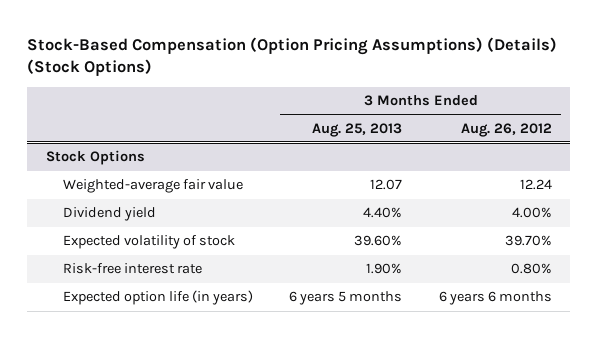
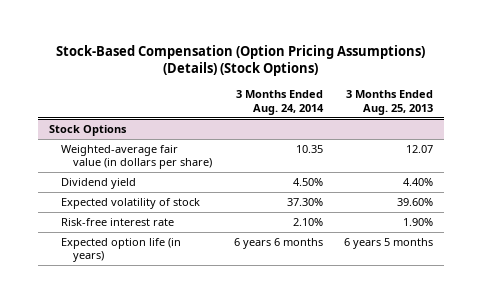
[460,122,552,137] Aug. 26, 2012 -> none
none -> [235,90,324,115] 3 Months Ended Aug. 24, 2014
[63,179,244,194] Weighted-average fair value -> [61,144,213,170] Weighted-average fair value (in dollars per share)

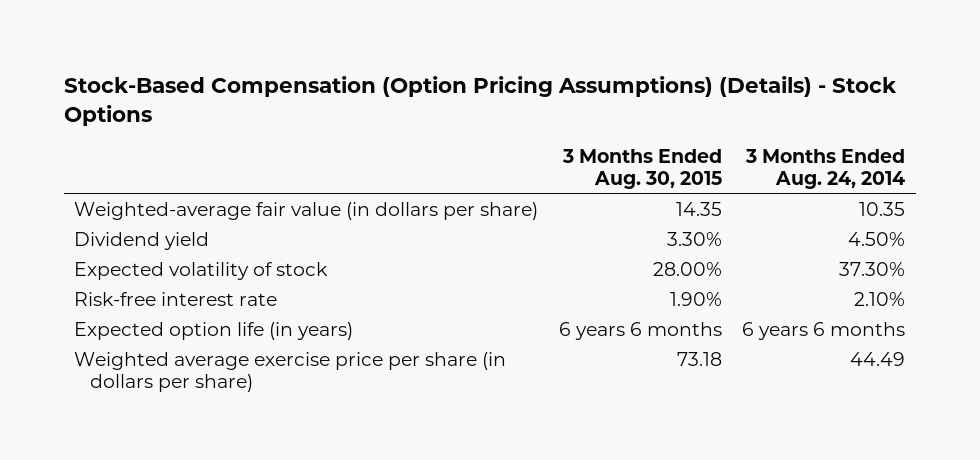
[56,44,426,77] Stock-Based Compensation (Option Pricing Assumptions) (Details) (Stock Options) -> [63,76,897,127] Stock-Based Compensation (Option Pricing Assumptions) (Details) - Stock Options
[346,90,434,115] 3 Months Ended Aug. 25, 2013 -> none
none -> [561,148,722,189] 3 Months Ended Aug. 30, 2015
[49,124,128,136] Stock Options -> none
none -> [74,351,507,392] Weighted average exercise price per share (in dollars per share)

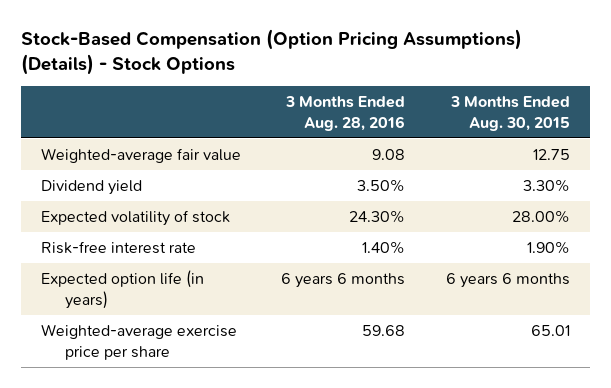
[745,148,906,189] 3 Months Ended Aug. 24, 2014 -> none
none -> [285,96,406,131] 3 Months Ended Aug. 28, 2016
[74,201,539,220] Weighted-average fair value (in dollars per share) -> [40,147,241,163] Weighted-average fair value
[675,201,722,216] 14.35 -> [532,148,570,160] 12.75
[74,351,507,392] Weighted average exercise price per share (in dollars per share) -> [40,323,237,360] Weighted-average exercise price per share
[676,351,722,366] 73.18 -> [530,324,570,336] 65.01

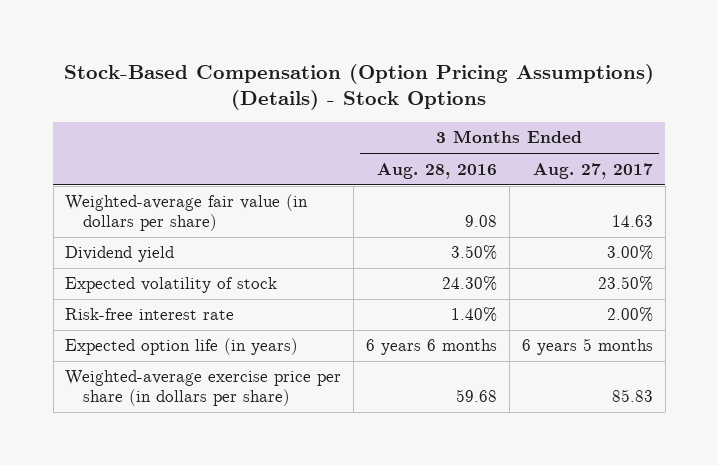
[449,96,570,131] 3 Months Ended Aug. 30, 2015 -> none
none -> [532,162,653,179] Aug. 27, 2017
[40,147,241,163] Weighted-average fair value -> [65,194,309,231] Weighted-average fair value (in dollars per share)
[40,323,237,360] Weighted-average exercise price per share -> [65,370,342,406] Weighted-average exercise price per share (in dollars per share)

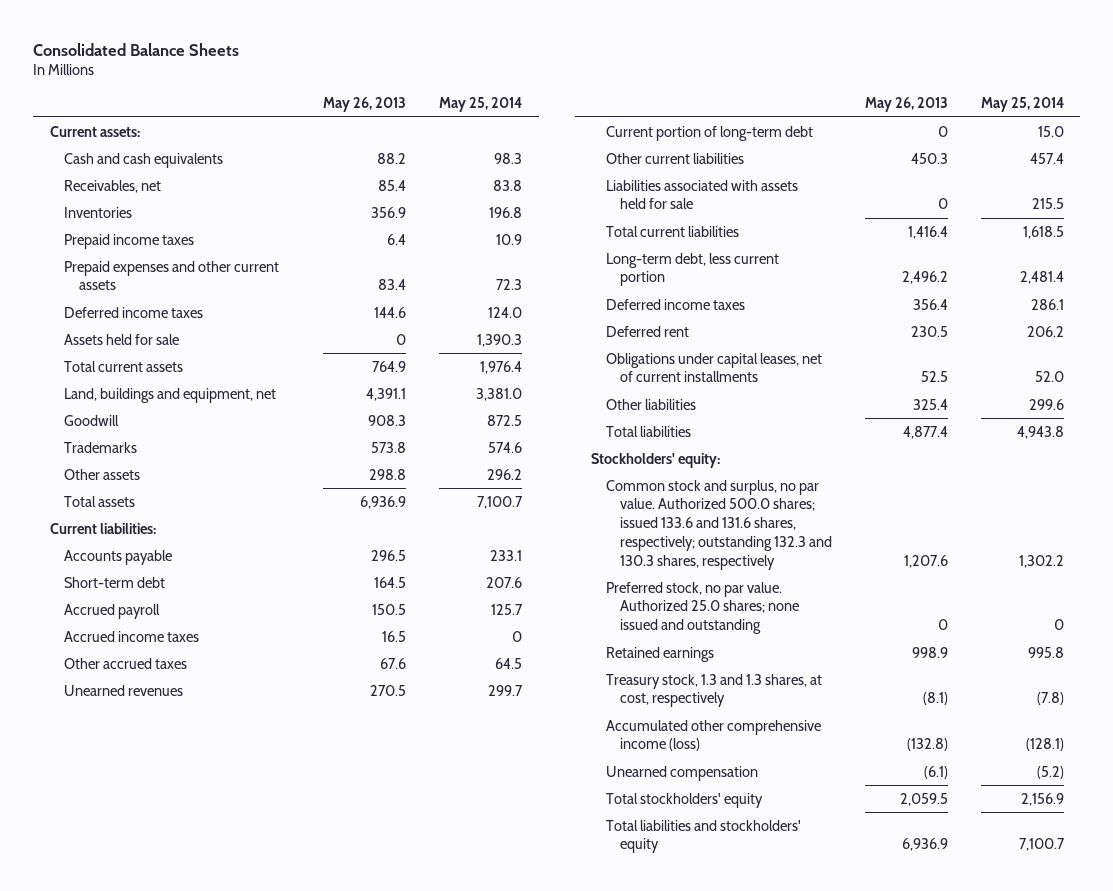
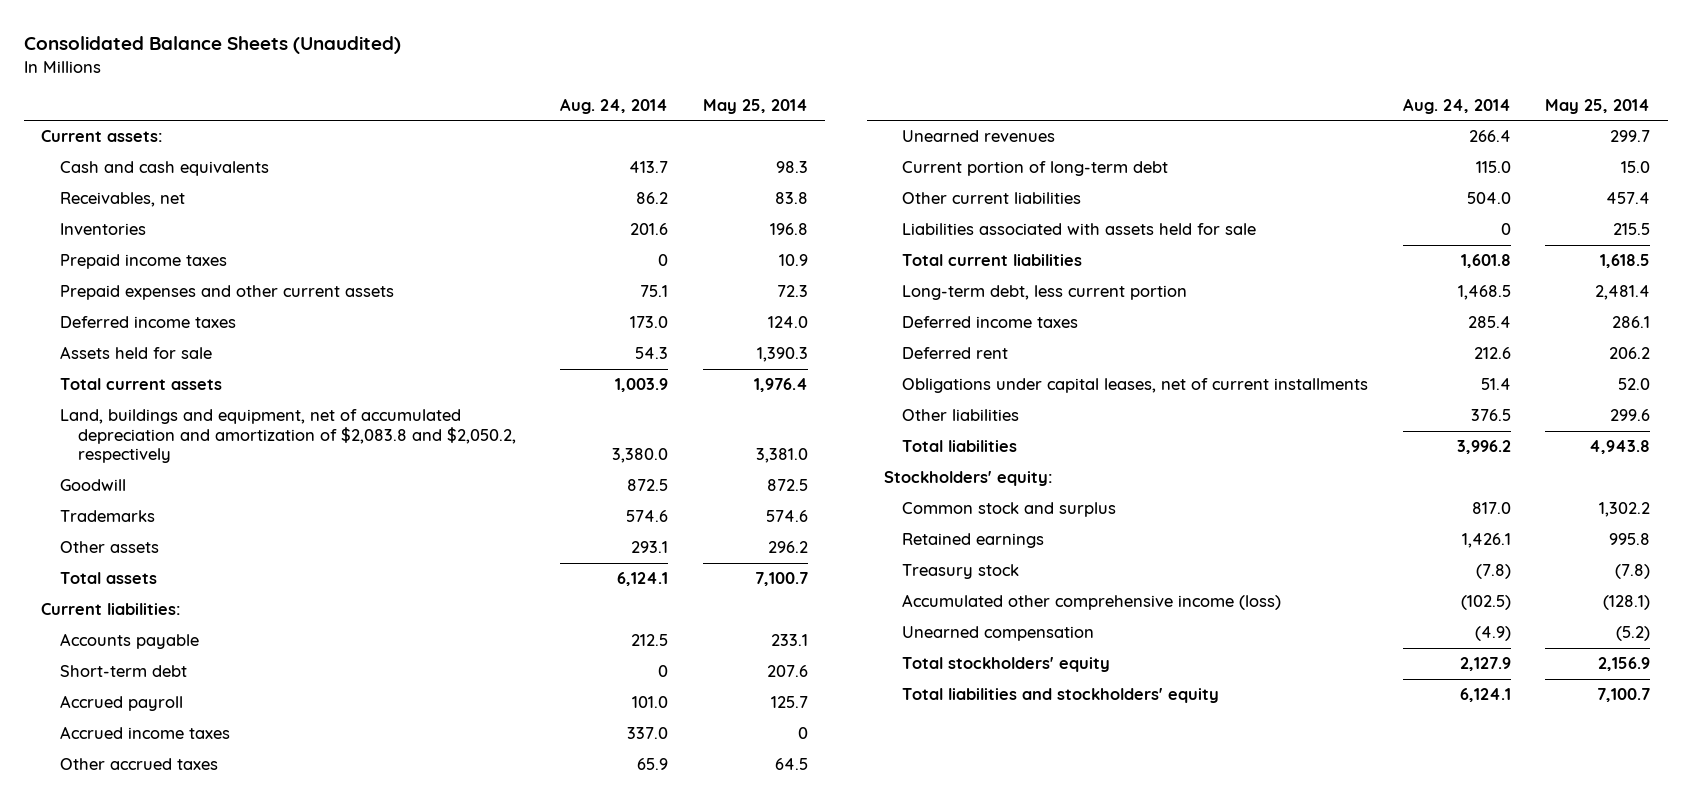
[33,42,240,56] Consolidated Balance Sheets -> [24,36,402,55] Consolidated Balance Sheets (Unaudited)
[323,97,407,113] May 26, 2013 -> none
none -> [560,97,669,114] Aug. 24, 2014
[64,387,277,403] Land, buildings and equipment, net -> [59,409,516,463] Land, buildings and equipment, net of accumulated depreciation and amortization of $2,083.8 and $2,050.2, respectively
[605,581,800,635] Preferred stock, no par value. Authorized 25.0 shares; none issued and outstanding -> none
[605,479,833,570] Common stock and surplus, no par value. Authorized 500.0 shares; issued 133.6 and 131.6 shares, respectively; outstanding 132.3 and 130.3 shares, respectively -> [902,502,1117,518] Common stock and surplus
[605,673,822,708] Treasury stock, 1.3 and 1.3 shares, at cost, respectively -> [902,564,1020,580] Treasury stock

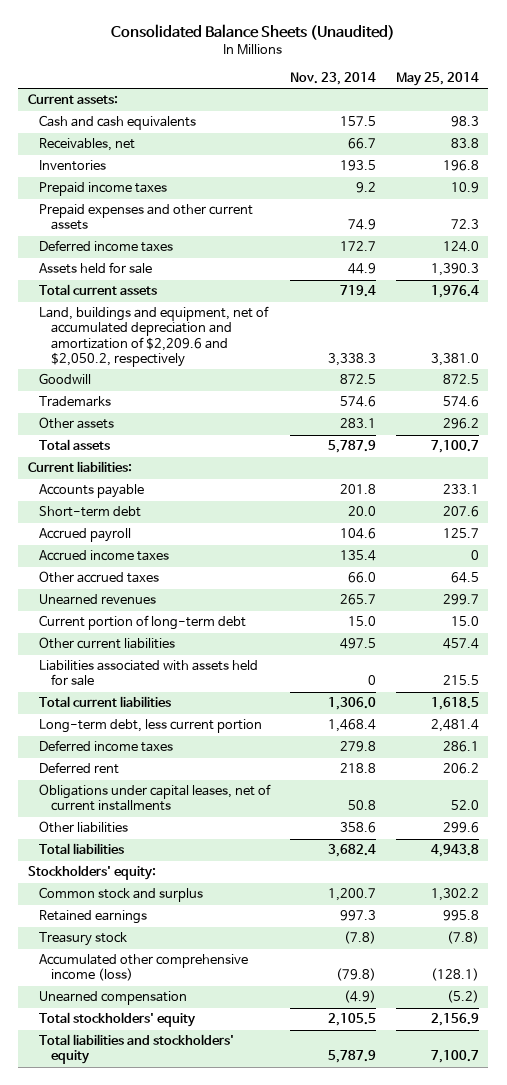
[560,97,669,114] Aug. 24, 2014 -> none
none -> [289,71,376,85] Nov. 23, 2014
[59,409,516,463] Land, buildings and equipment, net of accumulated depreciation and amortization of $2,083.8 and $2,050.2, respectively -> [39,306,270,367] Land, buildings and equipment, net of accumulated depreciation and amortization of $2,209.6 and $2,050.2, respectively

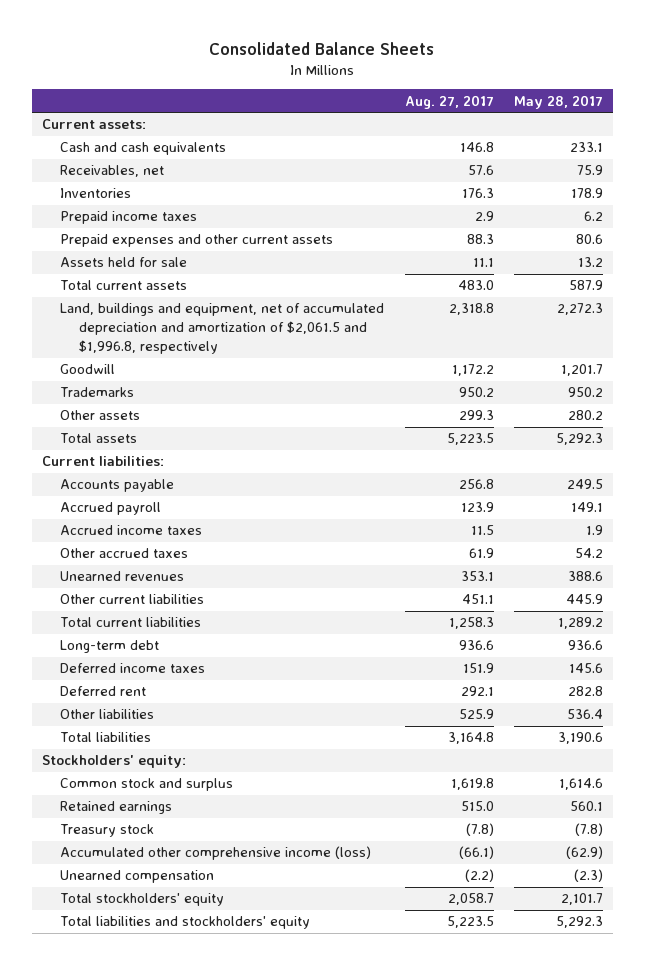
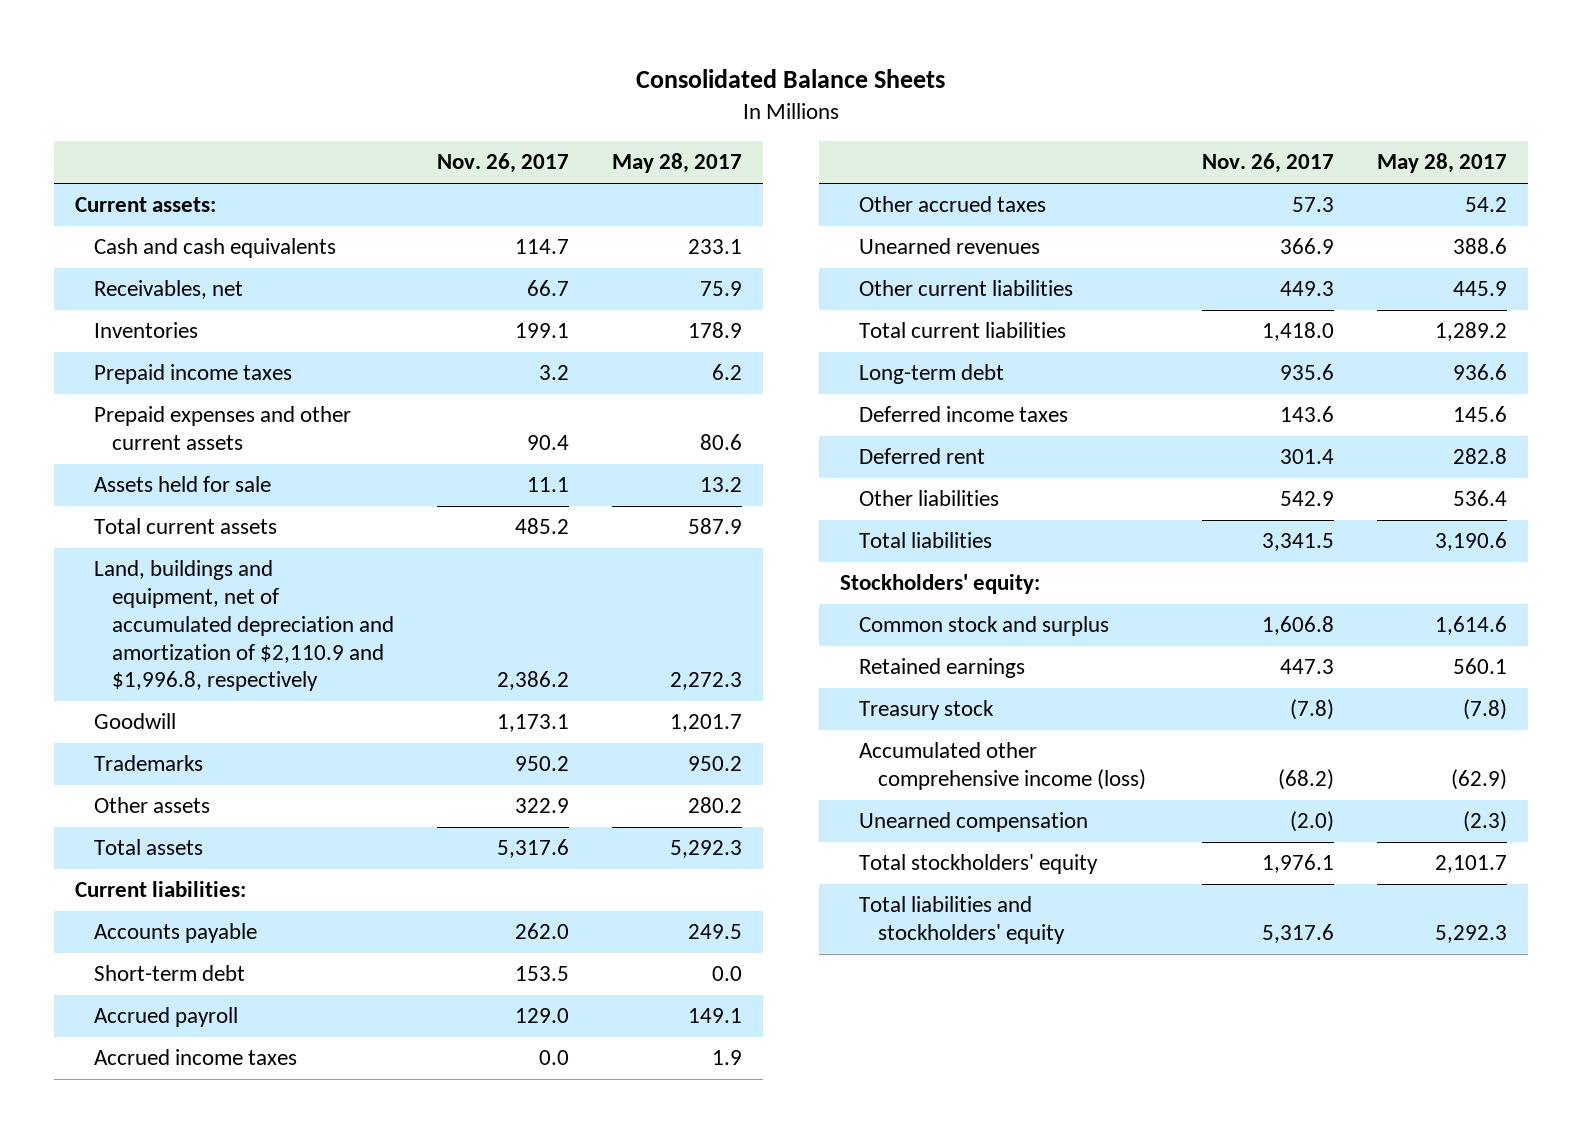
[404,94,494,109] Aug. 27, 2017 -> none
none -> [436,153,569,174] Nov. 26, 2017
[60,303,385,355] Land, buildings and equipment, net of accumulated depreciation and amortization of $2,061.5 and $1,996.8, respectively -> [93,560,395,692] Land, buildings and equipment, net of accumulated depreciation and amortization of $2,110.9 and $1,996.8, respectively
none -> [93,965,245,982] Short-term debt

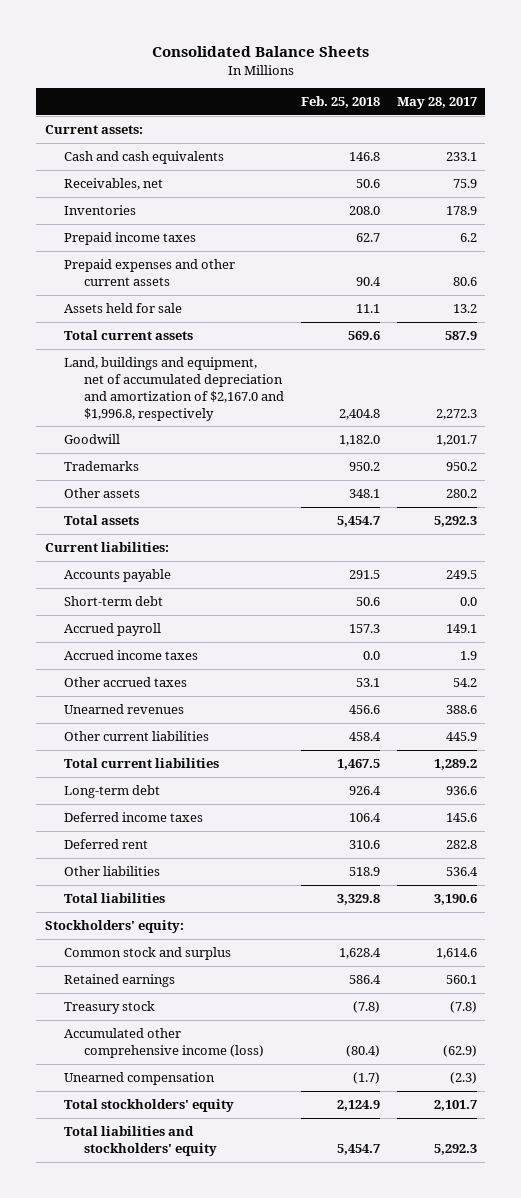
[436,153,569,174] Nov. 26, 2017 -> none
none -> [300,96,380,109] Feb. 25, 2018
[93,560,395,692] Land, buildings and equipment, net of accumulated depreciation and amortization of $2,110.9 and $1,996.8, respectively -> [64,357,284,421] Land, buildings and equipment, net of accumulated depreciation and amortization of $2,167.0 and $1,996.8, respectively

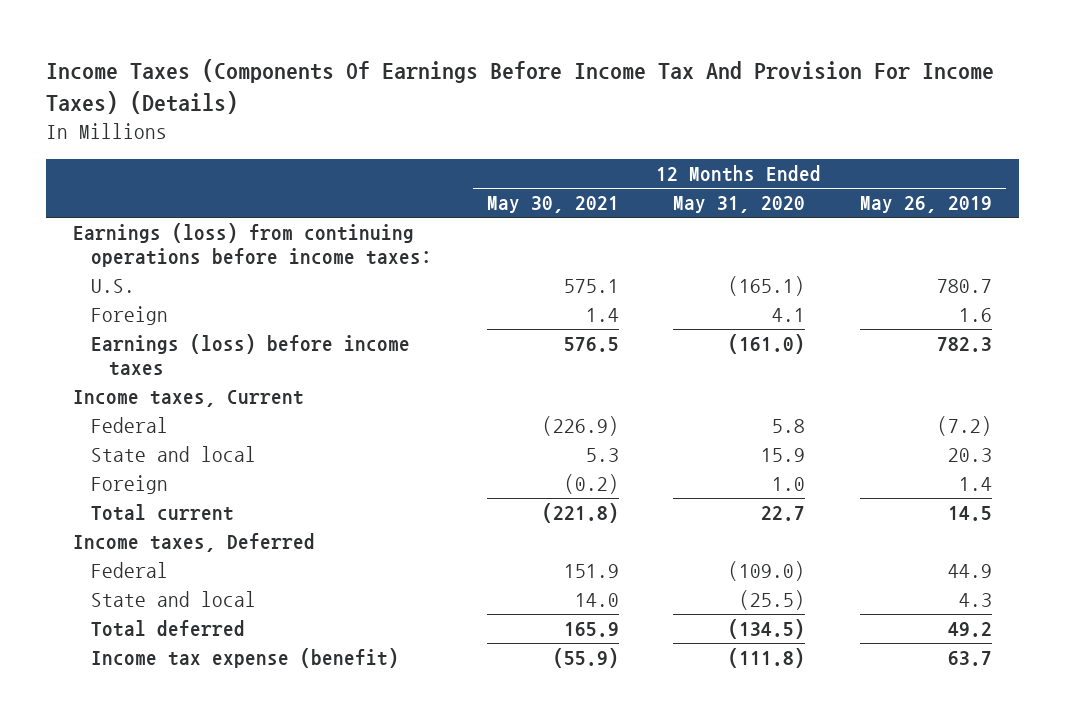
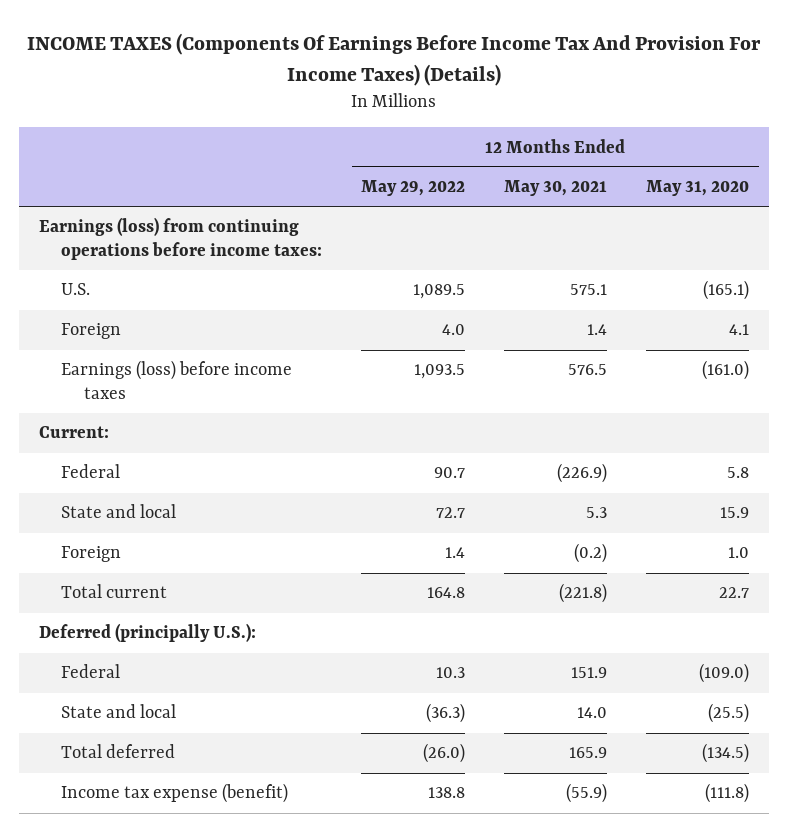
[45,59,994,115] Income Taxes (Components Of Earnings Before Income Tax And Provision For Income Taxes) (Details) -> [26,32,761,86] INCOME TAXES (Components Of Earnings Before Income Tax And Provision For Income Taxes) (Details)
[859,196,992,214] May 26, 2019 -> none
none -> [361,180,466,197] May 29, 2022
[73,390,305,408] Income taxes, Current -> [38,426,109,439] Current:
[73,533,316,553] Income taxes, Deferred -> [38,623,256,643] Deferred (principally U.S.):

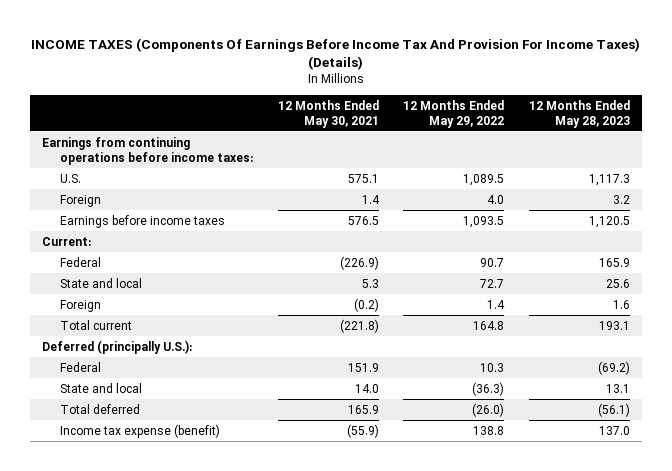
[646,180,750,197] May 31, 2020 -> none
none -> [528,99,630,128] 12 Months Ended May 28, 2023
[38,217,323,261] Earnings (loss) from continuing operations before income taxes: -> [42,136,254,165] Earnings from continuing operations before income taxes:
[61,360,293,400] Earnings (loss) before income taxes -> [60,214,226,228] Earnings before income taxes

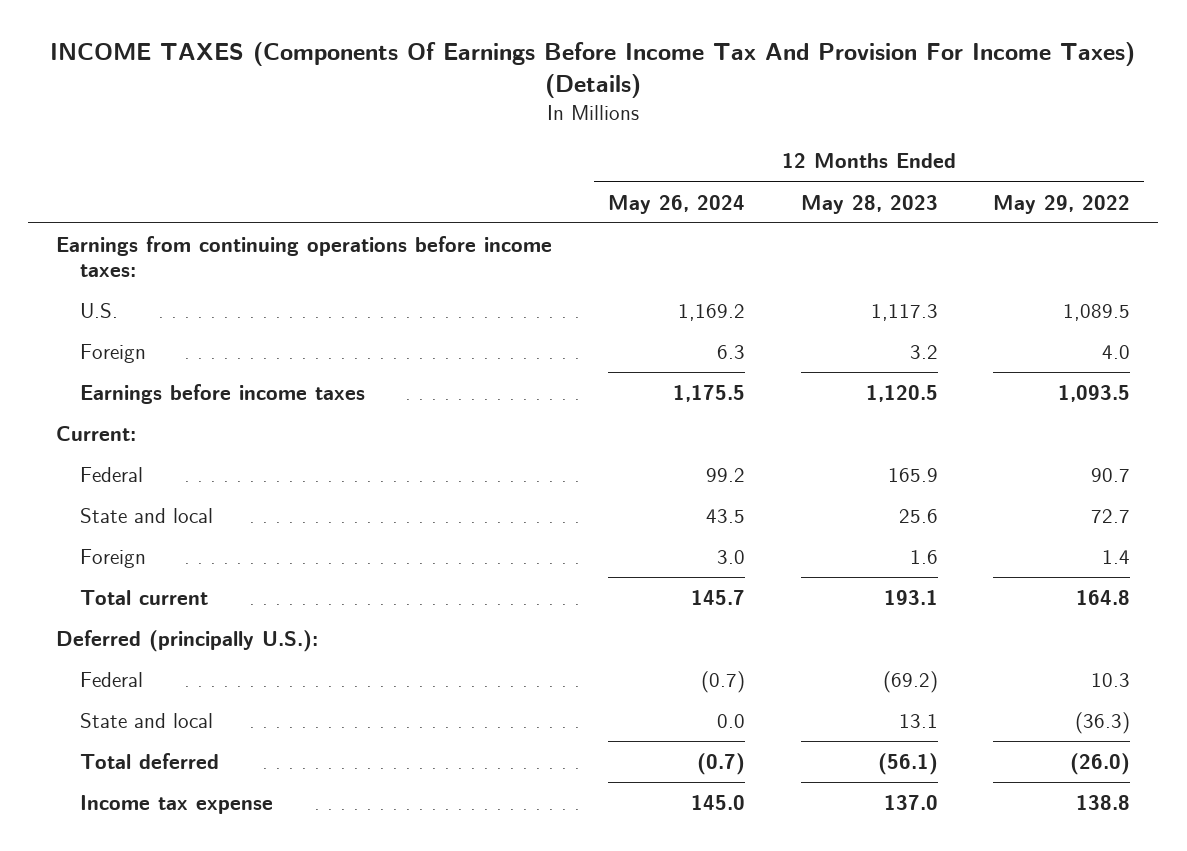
[277,99,379,128] 12 Months Ended May 30, 2021 -> none
none -> [607,194,745,214] May 26, 2024
[60,423,221,438] Income tax expense (benefit) -> [79,794,273,814] Income tax expense

